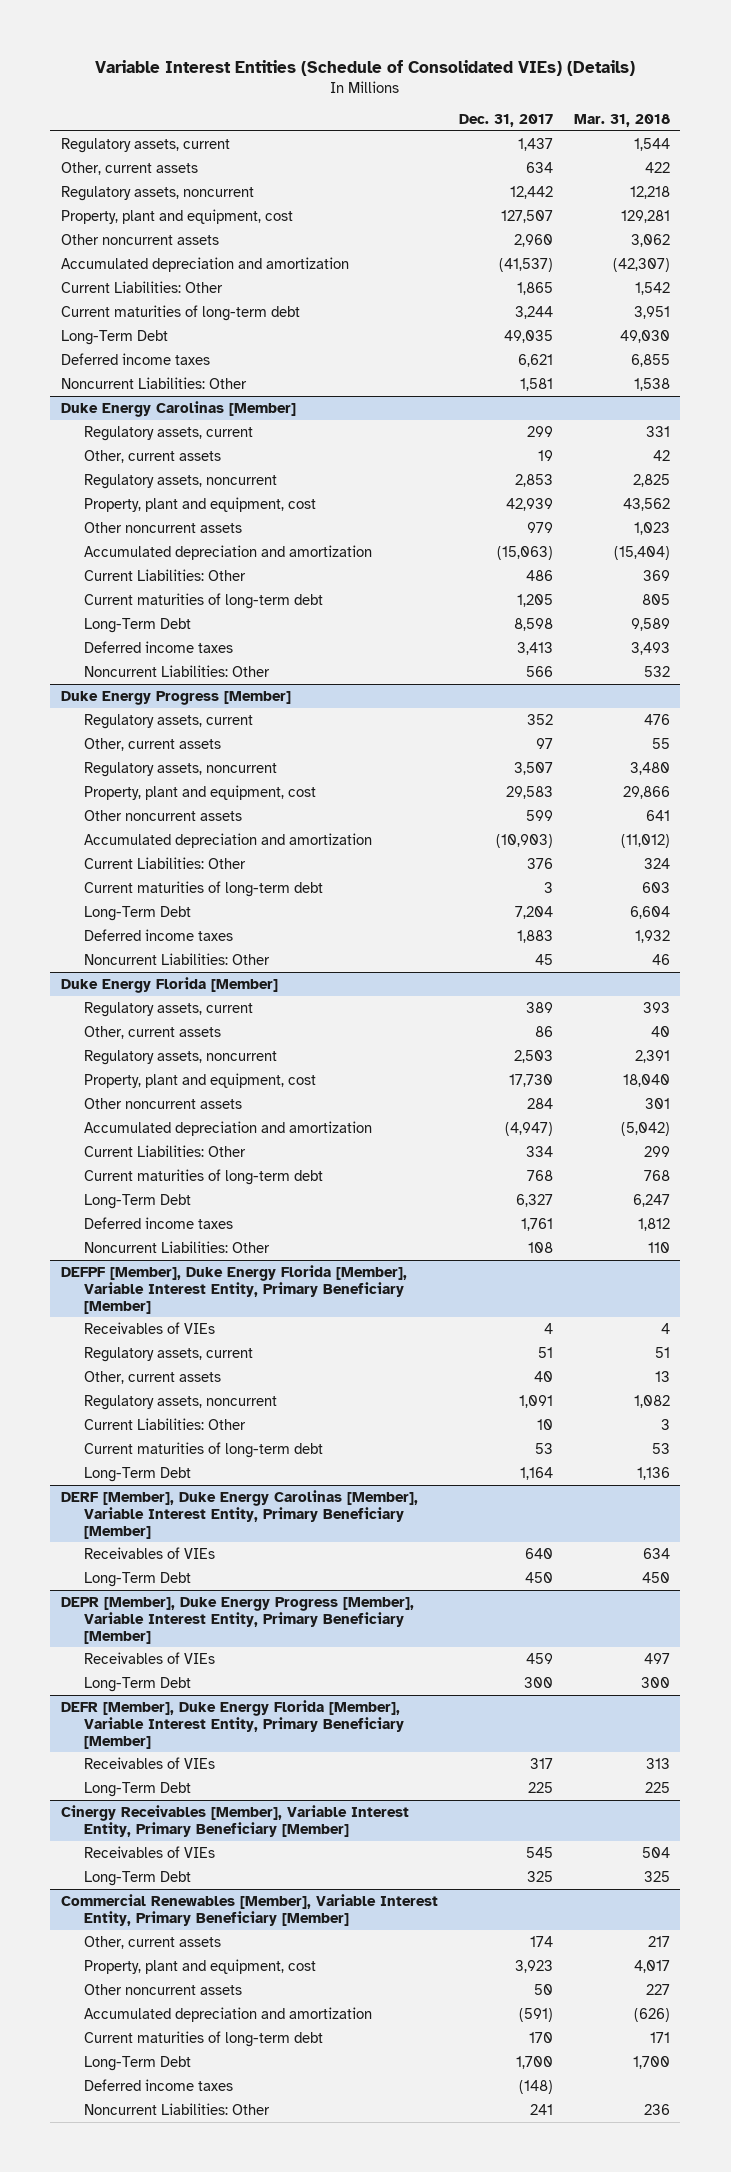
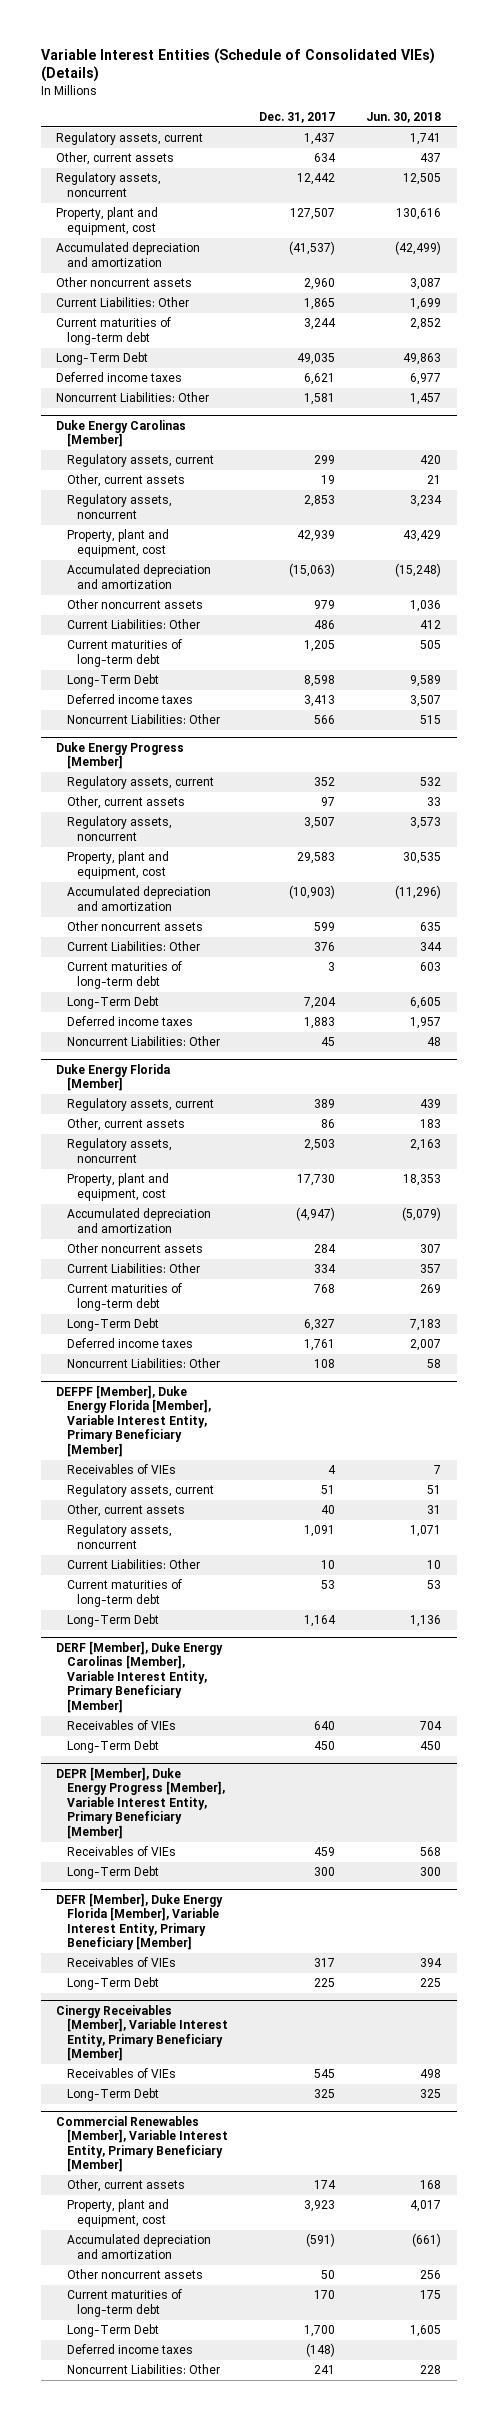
[573,114,670,128] Mar. 31, 2018 -> none
none -> [366,112,442,124] Jun. 30, 2018
[60,233,219,245] Other noncurrent assets -> [56,277,193,288] Other noncurrent assets
[84,521,243,533] Other noncurrent assets -> [66,599,203,610] Other noncurrent assets
[84,809,243,821] Other noncurrent assets -> [66,921,203,932] Other noncurrent assets
[84,1097,243,1109] Other noncurrent assets -> [66,1243,203,1254] Other noncurrent assets
[84,1983,243,1995] Other noncurrent assets -> [66,2269,203,2280] Other noncurrent assets

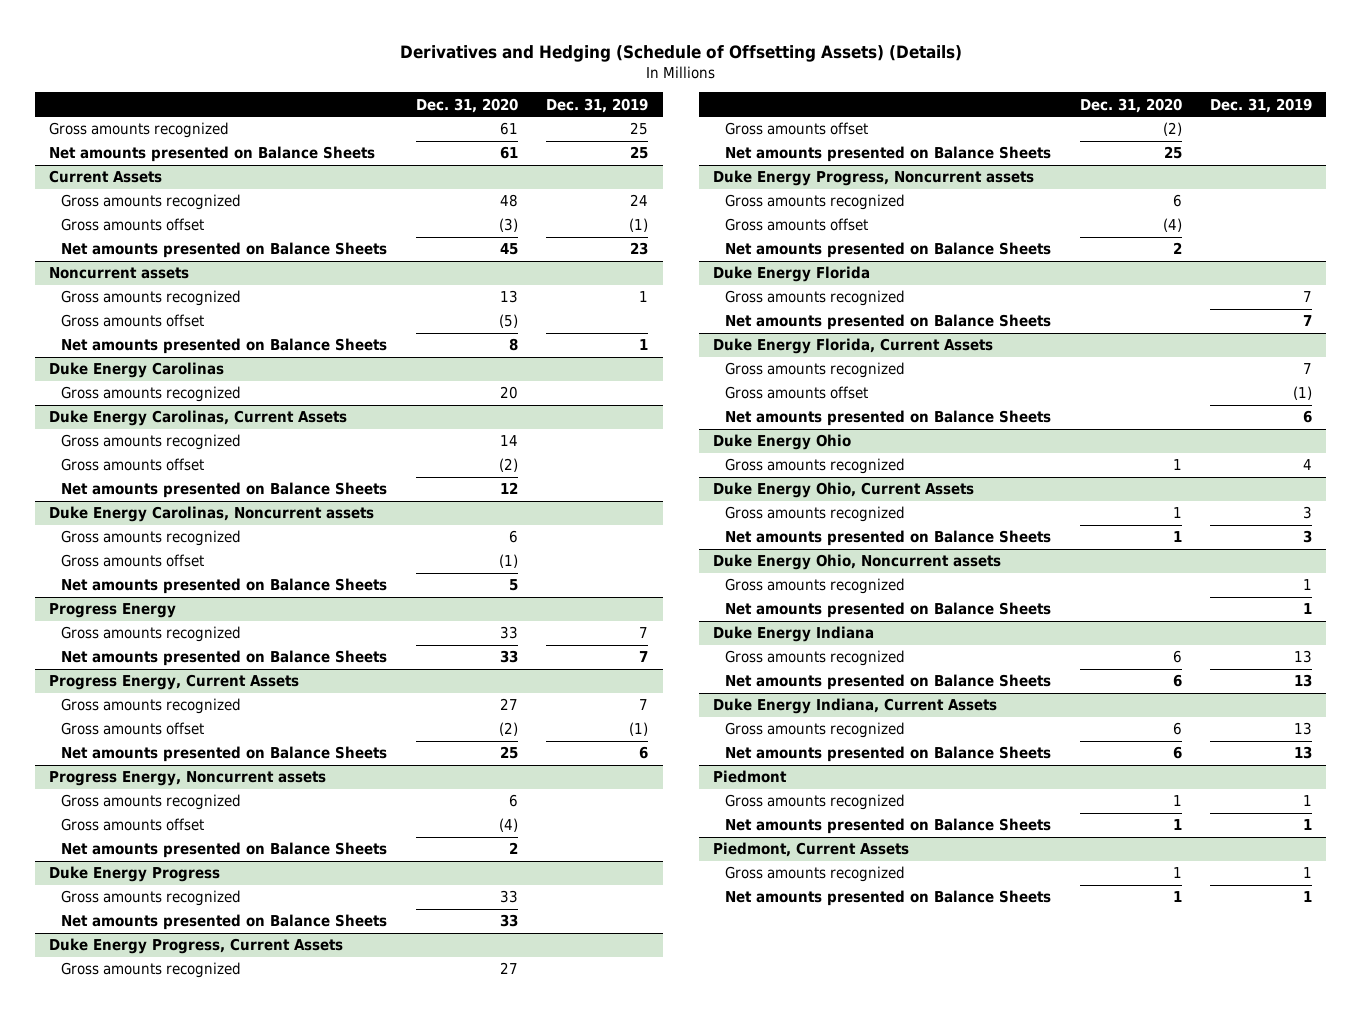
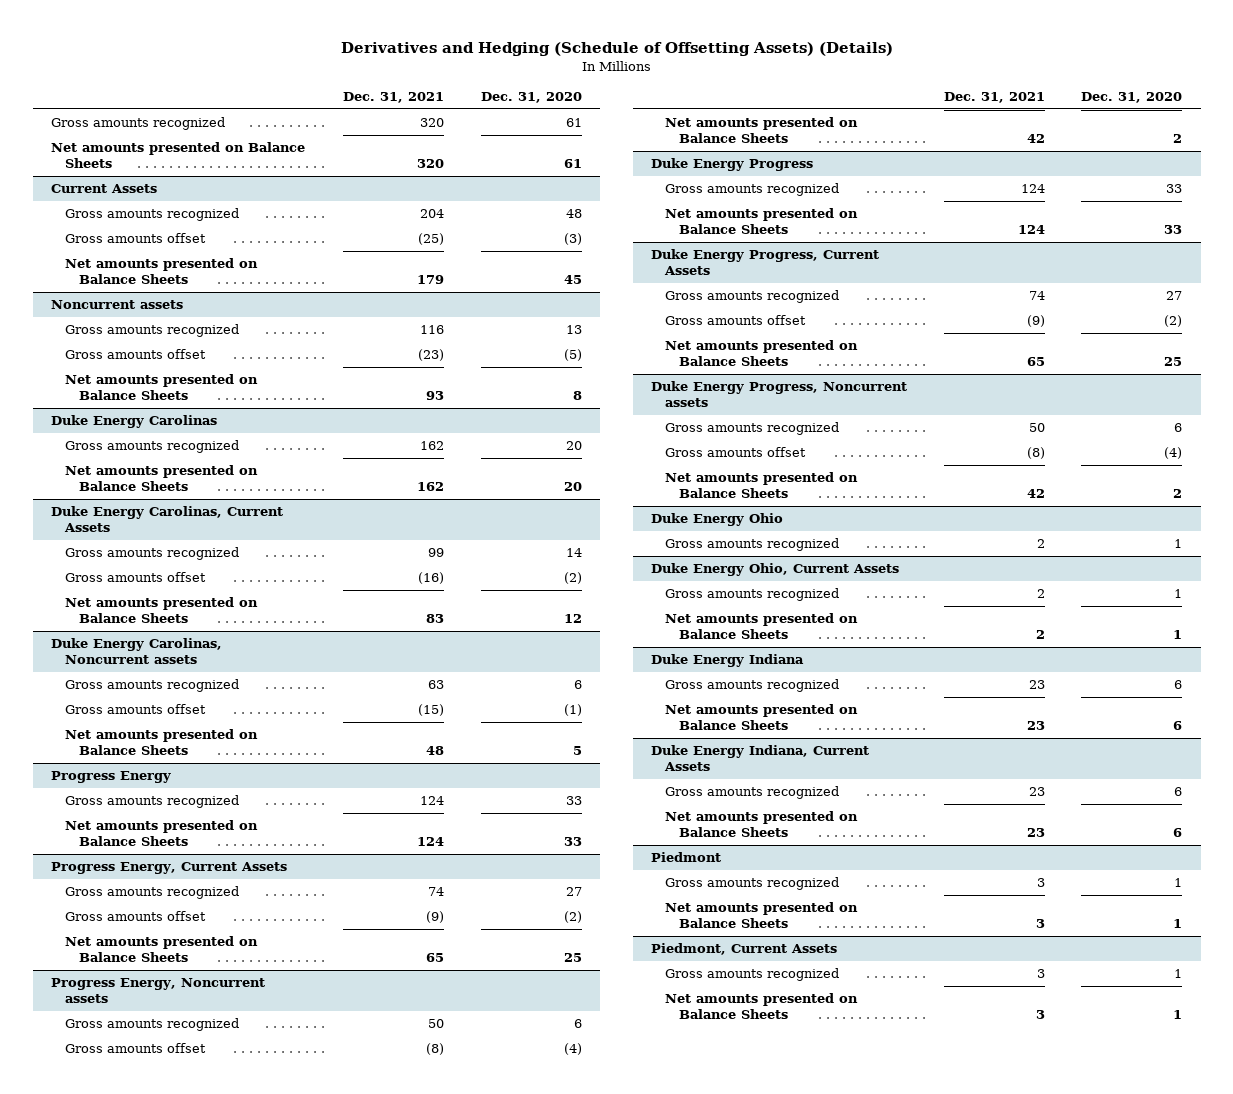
[546,97,649,113] Dec. 31, 2019 -> none
none -> [343,92,445,104] Dec. 31, 2021
none -> [64,465,258,491] Net amounts presented on Balance Sheets
[713,266,871,283] Duke Energy Florida -> none
[725,290,906,307] Gross amounts recognized -> none
[725,314,1052,331] Net amounts presented on Balance Sheets -> none
[713,338,994,355] Duke Energy Florida, Current Assets -> none
[725,362,906,379] Gross amounts recognized -> none
[725,386,869,400] Gross amounts offset -> none
[725,410,1052,427] Net amounts presented on Balance Sheets -> none
[713,554,1002,571] Duke Energy Ohio, Noncurrent assets -> none
[725,578,906,595] Gross amounts recognized -> none
[725,602,1052,619] Net amounts presented on Balance Sheets -> none

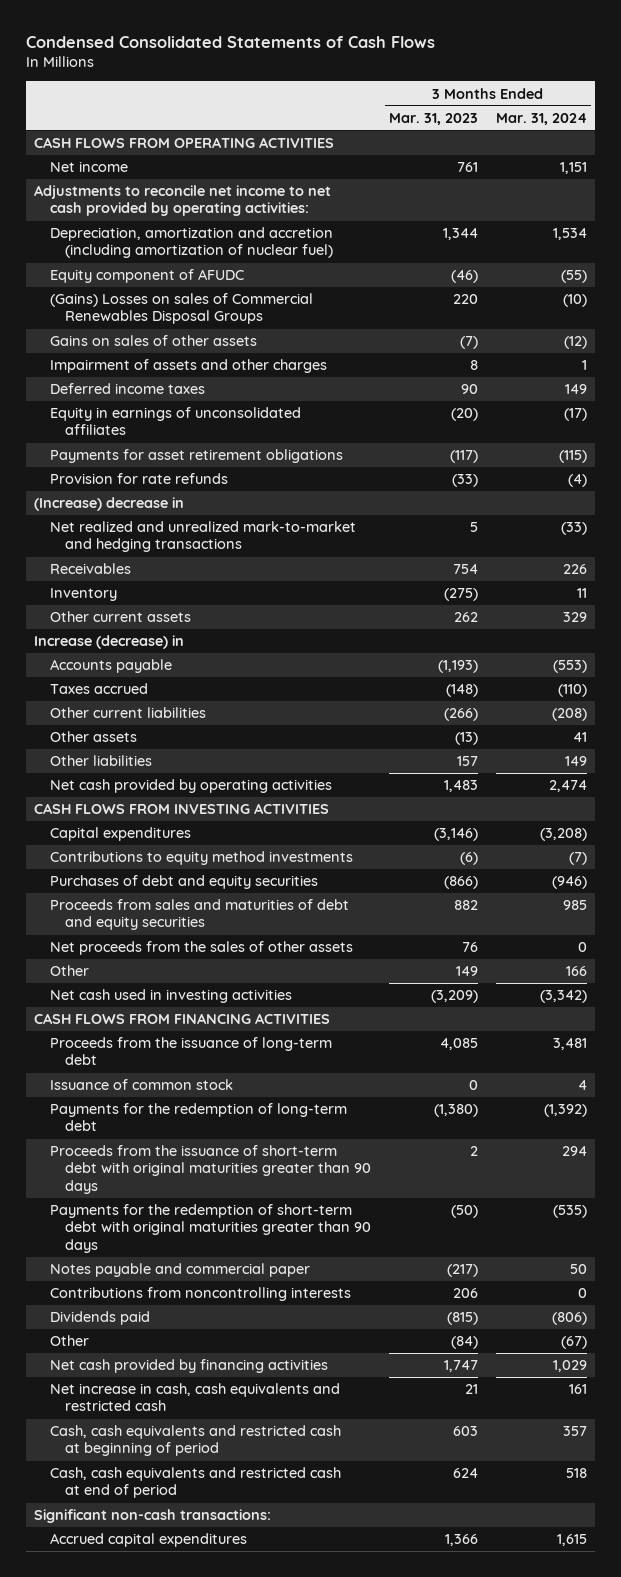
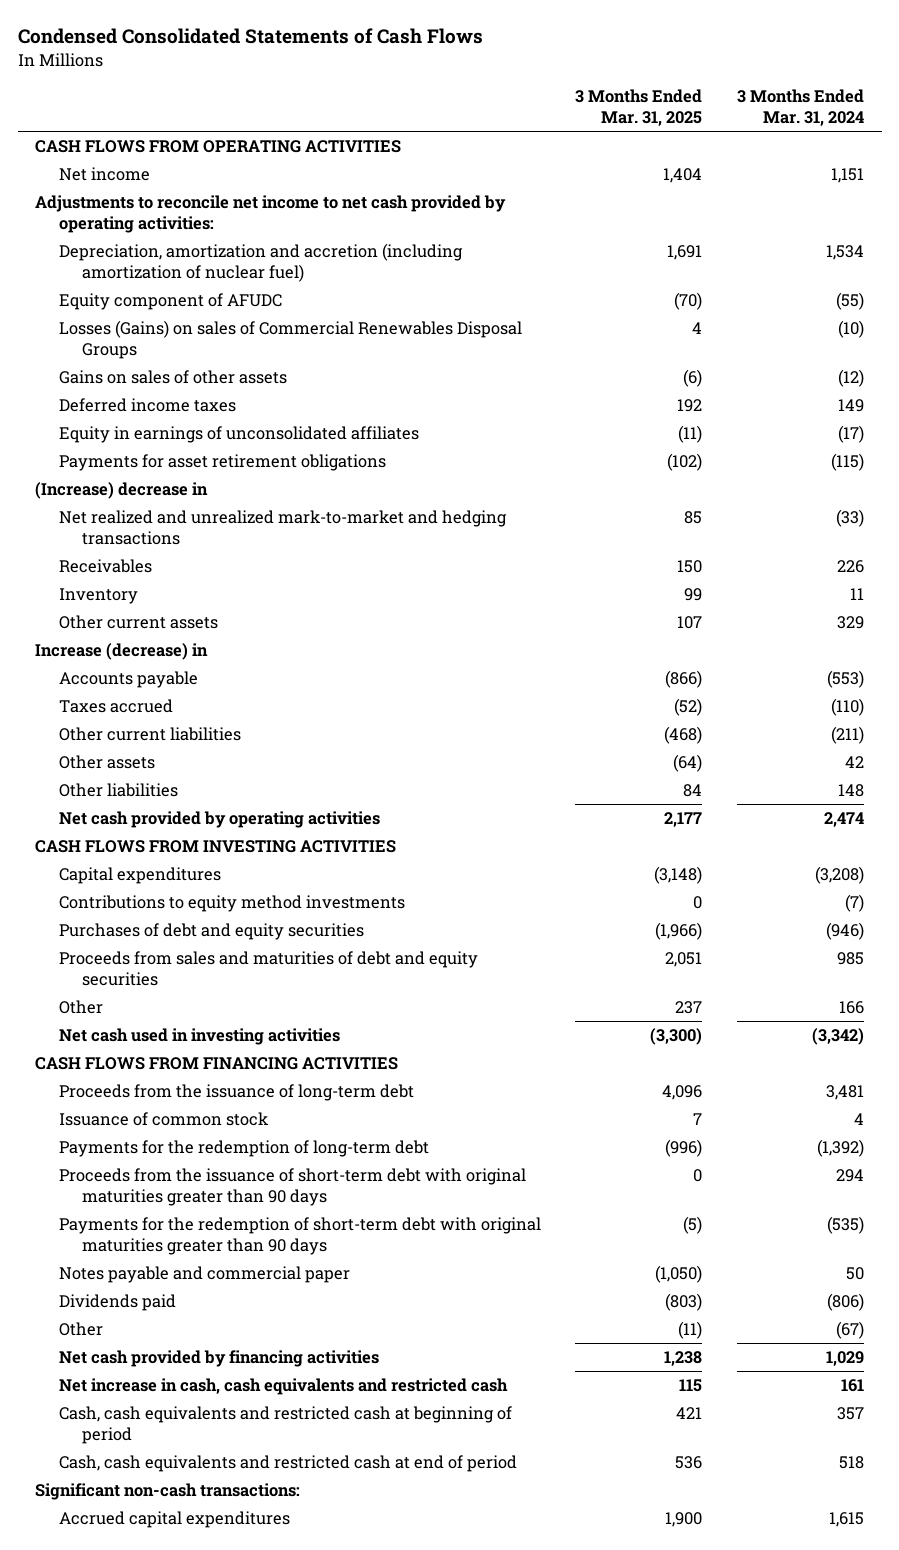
[388,112,478,125] Mar. 31, 2023 -> none
none -> [575,89,703,127] 3 Months Ended Mar. 31, 2025
[49,293,313,325] (Gains) Losses on sales of Commercial Renewables Disposal Groups -> [58,319,522,359] Losses (Gains) on sales of Commercial Renewables Disposal Groups
[49,359,327,374] Impairment of assets and other charges -> none
[49,473,228,485] Provision for rate refunds -> none
[551,708,587,722] (208) -> [831,725,865,744] (211)
[572,732,587,743] 41 -> [845,755,865,768] 42
[564,756,587,767] 149 -> [838,783,865,797] 148
[49,941,353,956] Net proceeds from the sales of other assets -> none
[49,1287,351,1302] Contributions from noncontrolling interests -> none

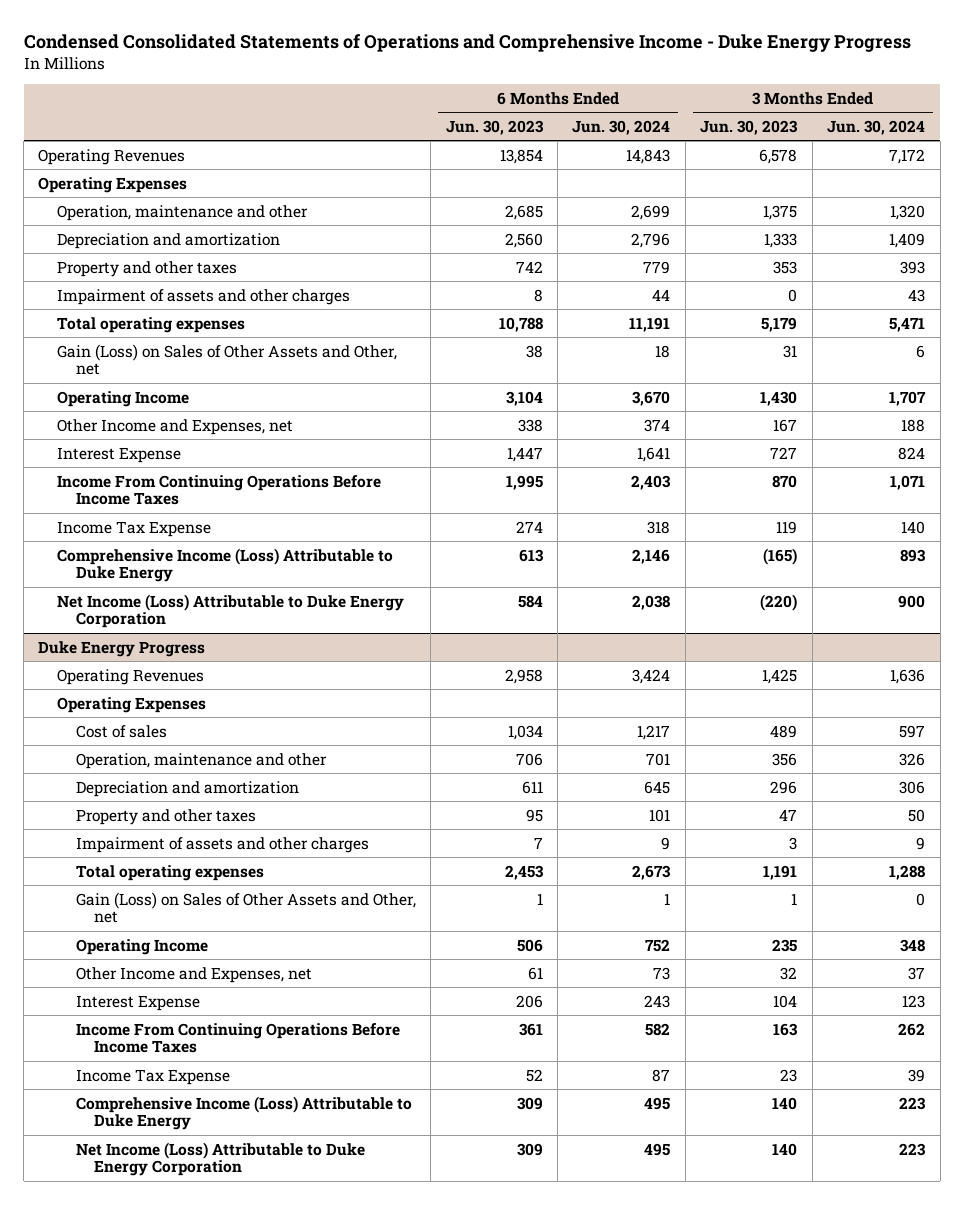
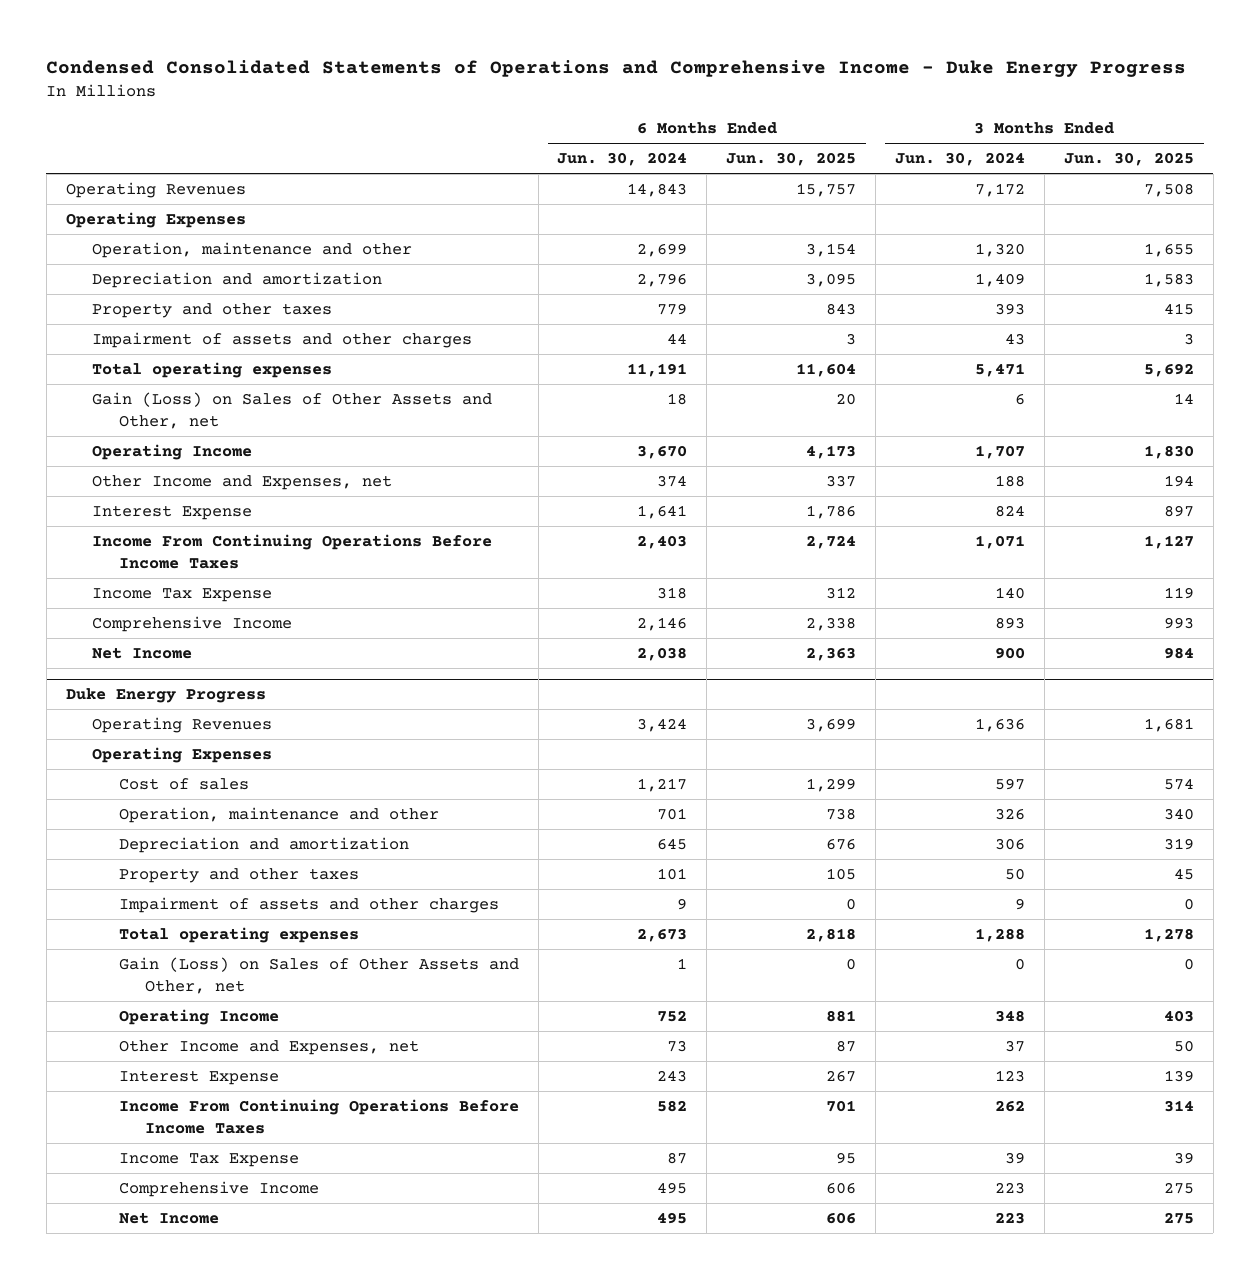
[445,119,544,135] Jun. 30, 2023 -> none
[700,119,799,135] Jun. 30, 2023 -> none
none -> [726,152,857,167] Jun. 30, 2025
none -> [1063,152,1194,167] Jun. 30, 2025
[57,547,394,583] Comprehensive Income (Loss) Attributable to Duke Energy -> [92,615,293,632] Comprehensive Income
[57,593,405,629] Net Income (Loss) Attributable to Duke Energy Corporation -> [92,646,193,659] Net Income
[75,1095,412,1131] Comprehensive Income (Loss) Attributable to Duke Energy -> [118,1180,319,1197] Comprehensive Income
[75,1141,365,1177] Net Income (Loss) Attributable to Duke Energy Corporation -> [118,1211,219,1224] Net Income

